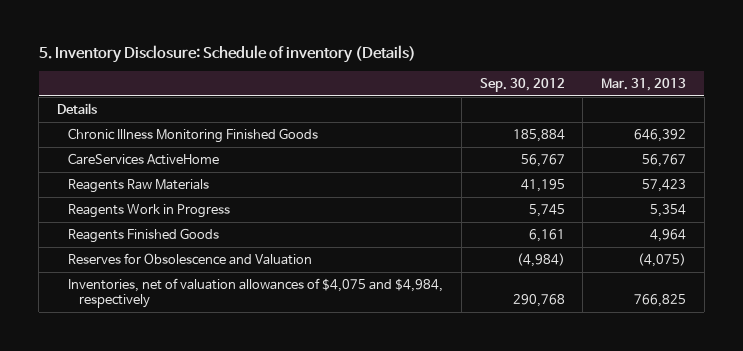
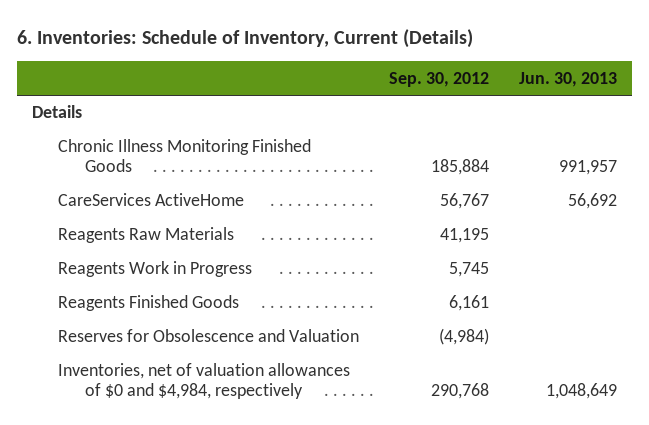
[38,45,416,64] 5. Inventory Disclosure: Schedule of inventory (Details) -> [17,29,474,49] 6. Inventories: Schedule of Inventory, Current (Details)
[600,77,686,91] Mar. 31, 2013 -> none
none -> [518,71,617,87] Jun. 30, 2013
[68,277,444,309] Inventories, net of valuation allowances of $4,075 and $4,984, respectively -> [58,363,351,400] Inventories, net of valuation allowances of $0 and $4,984, respectively

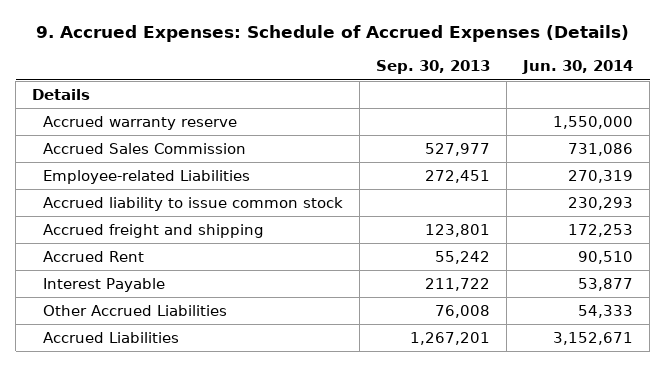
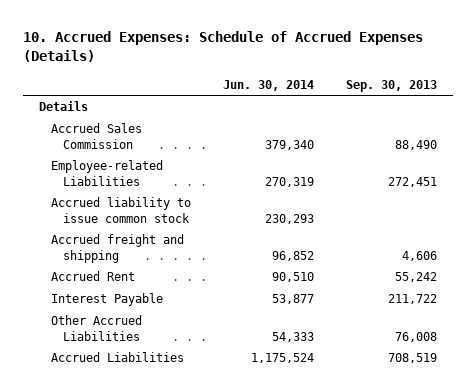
[35,25,629,43] 9. Accrued Expenses: Schedule of Accrued Expenses (Details) -> [23,31,424,62] 10. Accrued Expenses: Schedule of Accrued Expenses (Details)
[42,115,237,130] Accrued warranty reserve -> none
[425,142,491,156] 527,977 -> [394,139,437,150] 88,490
[568,142,634,156] 731,086 -> [265,139,315,150] 379,340
[425,223,491,237] 123,801 -> [401,250,437,261] 4,606
[568,223,634,237] 172,253 -> [272,250,315,261] 96,852
[410,331,491,345] 1,267,201 -> [387,353,437,364] 708,519
[553,331,634,345] 3,152,671 -> [251,353,315,364] 1,175,524

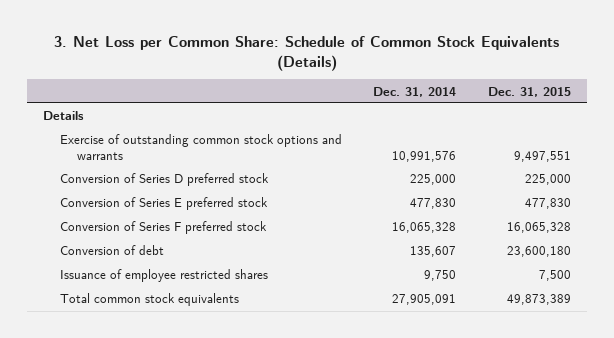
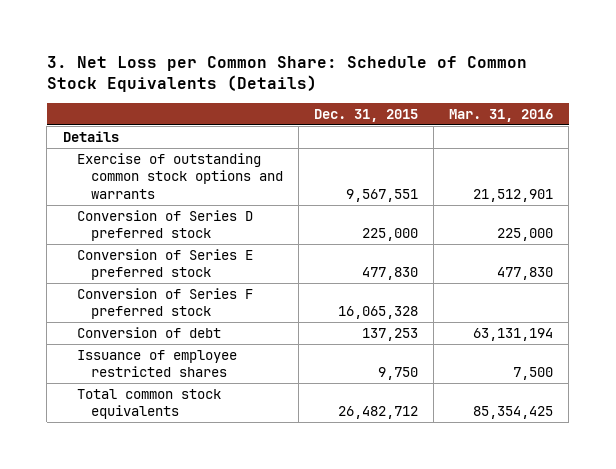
[373,86,457,97] Dec. 31, 2014 -> none
none -> [449,108,554,122] Mar. 31, 2016
[514,150,572,162] 9,497,551 -> [346,188,419,202] 9,567,551
[507,246,572,258] 23,600,180 -> [362,327,419,341] 137,253
[539,270,572,282] 7,500 -> [378,367,419,381] 9,750
[507,294,572,306] 49,873,389 -> [338,406,419,420] 26,482,712

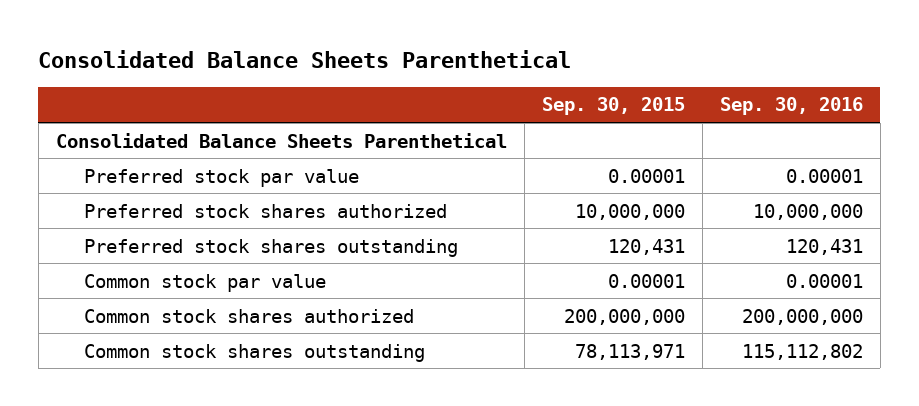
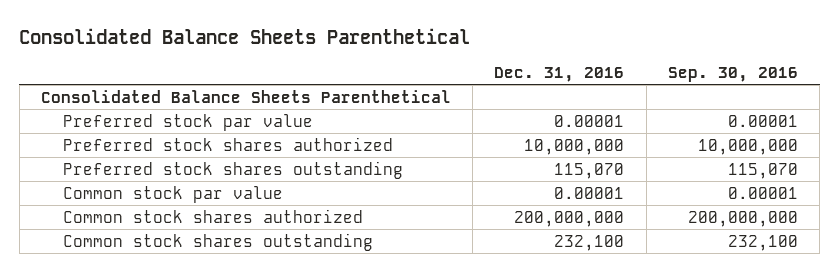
[541,97,685,116] Sep. 30, 2015 -> none
none -> [494,66,625,82] Dec. 31, 2016
[785,238,863,255] 120,431 -> [727,162,798,179] 115,070
[741,343,863,360] 115,112,802 -> [727,234,798,251] 232,100

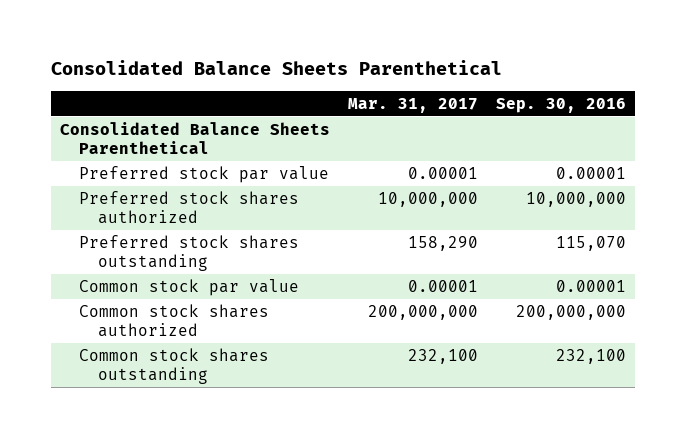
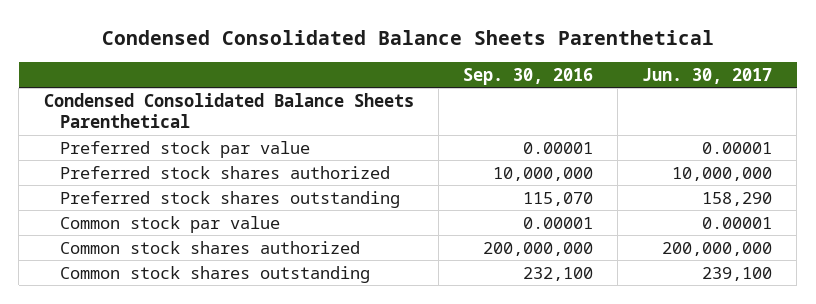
[50,59,502,75] Consolidated Balance Sheets Parenthetical -> [101,30,714,46] Condensed Consolidated Balance Sheets Parenthetical
[347,97,478,113] Mar. 31, 2017 -> none
none -> [642,67,773,84] Jun. 30, 2017
[59,122,330,154] Consolidated Balance Sheets Parenthetical -> [43,92,414,128] Condensed Consolidated Balance Sheets Parenthetical

